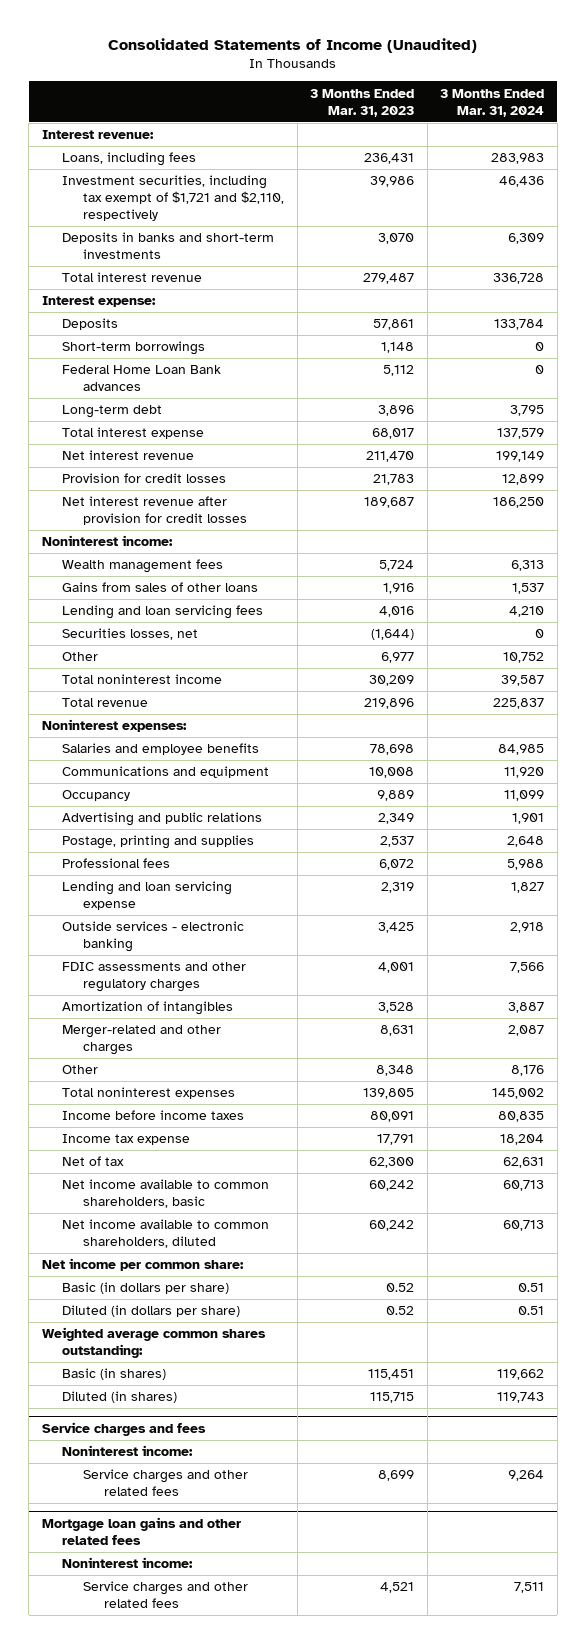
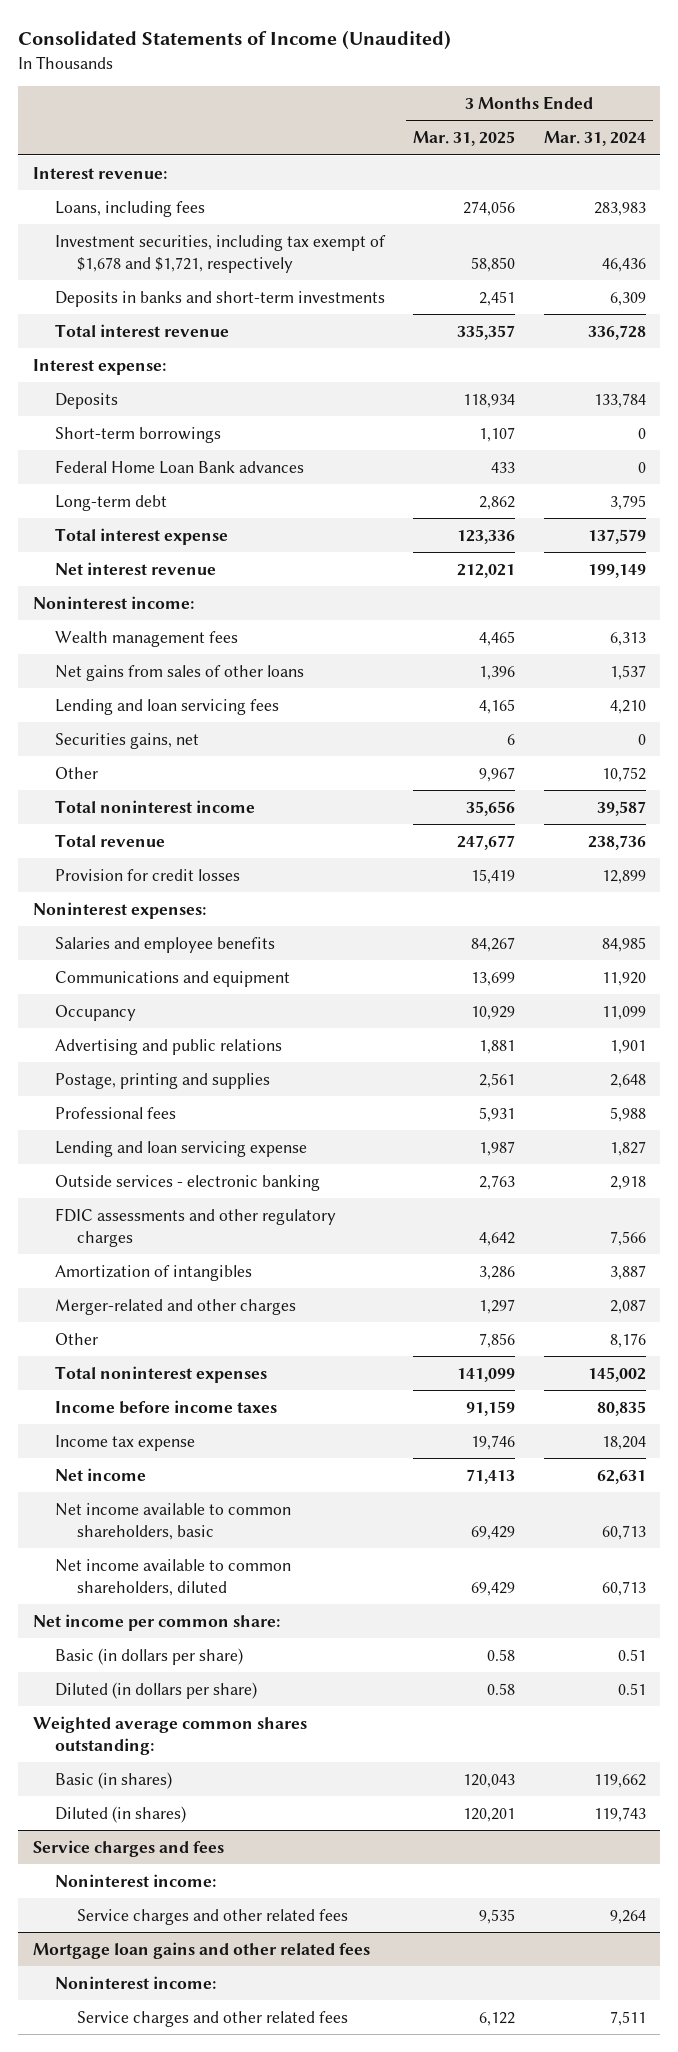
[310,88,415,117] 3 Months Ended Mar. 31, 2023 -> none
none -> [413,131,516,147] Mar. 31, 2025
[62,175,285,222] Investment securities, including tax exempt of $1,721 and $2,110, respectively -> [54,234,386,273] Investment securities, including tax exempt of $1,678 and $1,721, respectively
[62,496,248,526] Net interest revenue after provision for credit losses -> none
[62,582,259,593] Gains from sales of other loans -> [54,664,304,681] Net gains from sales of other loans
[62,628,199,641] Securities losses, net -> [54,732,199,749] Securities gains, net
[493,698,545,710] 225,837 -> [587,834,646,850] 238,736
[62,473,227,484] Provision for credit losses -> [54,868,240,881] Provision for credit losses
[62,1156,125,1167] Net of tax -> [54,1467,146,1481] Net income

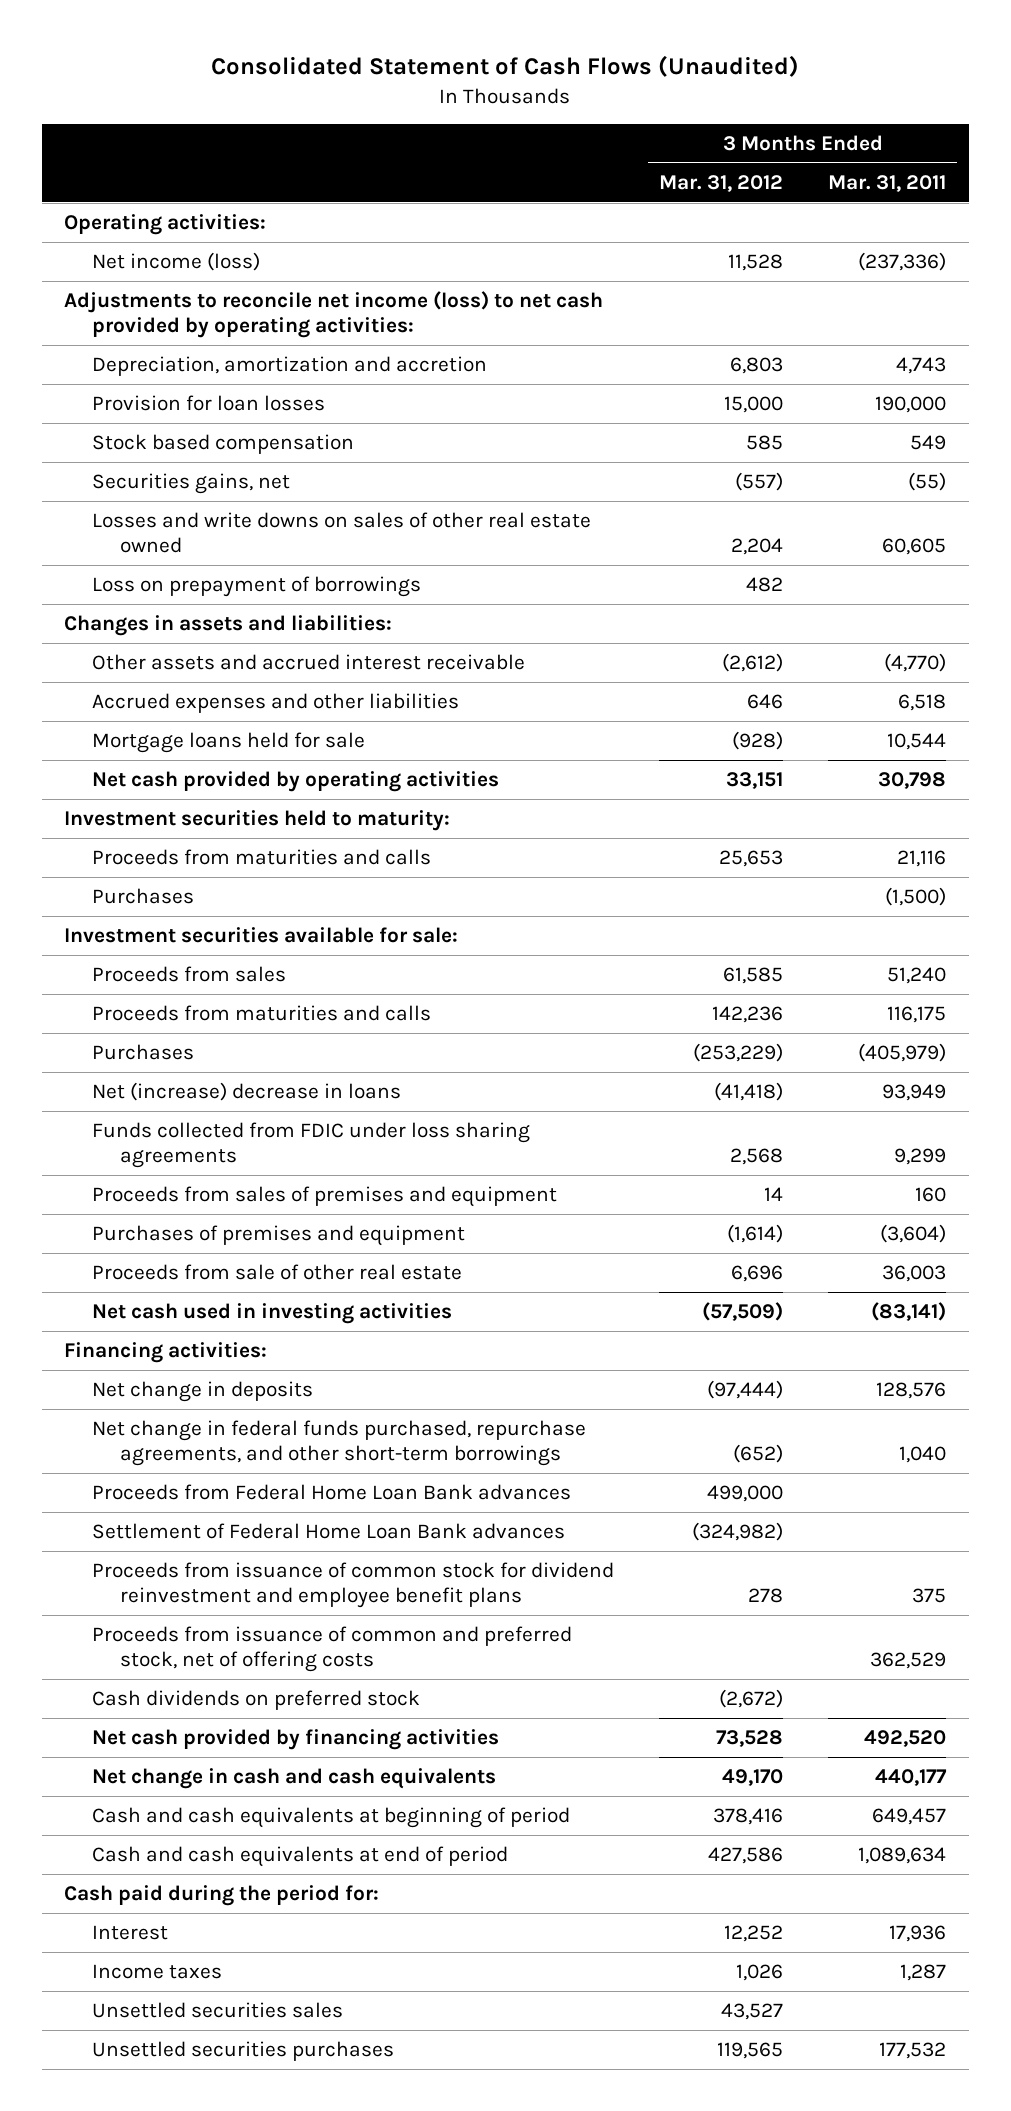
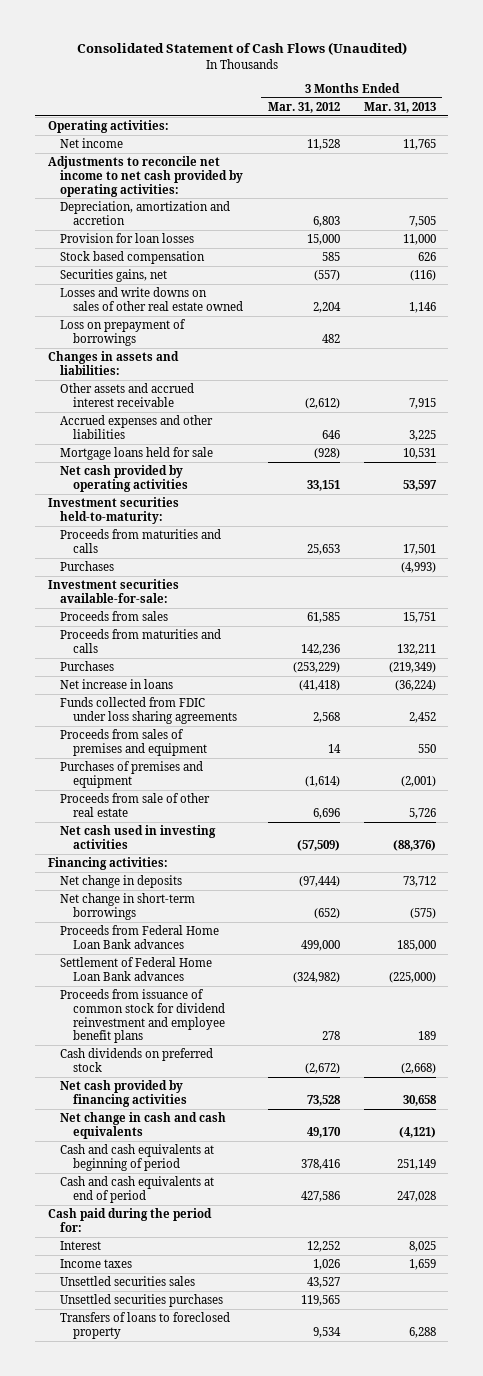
[828,174,947,192] Mar. 31, 2011 -> none
none -> [363,101,436,113] Mar. 31, 2013
[91,252,260,272] Net income (loss) -> [60,138,124,149] Net income
[64,291,604,338] Adjustments to reconcile net income (loss) to net cash provided by operating activities: -> [47,156,244,197] Adjustments to reconcile net income to net cash provided by operating activities:
[64,810,451,832] Investment securities held to maturity: -> [47,497,179,524] Investment securities held-to-maturity:
[64,927,459,944] Investment securities available for sale: -> [47,579,179,603] Investment securities available-for-sale:
[91,1082,401,1102] Net (increase) decrease in loans -> [60,679,174,690] Net increase in loans
[91,1420,586,1466] Net change in federal funds purchased, repurchase agreements, and other short-term borrowings -> [60,893,196,920] Net change in short-term borrowings
[91,1626,572,1672] Proceeds from issuance of common and preferred stock, net of offering costs -> none
none -> [60,1312,231,1339] Transfers of loans to foreclosed property

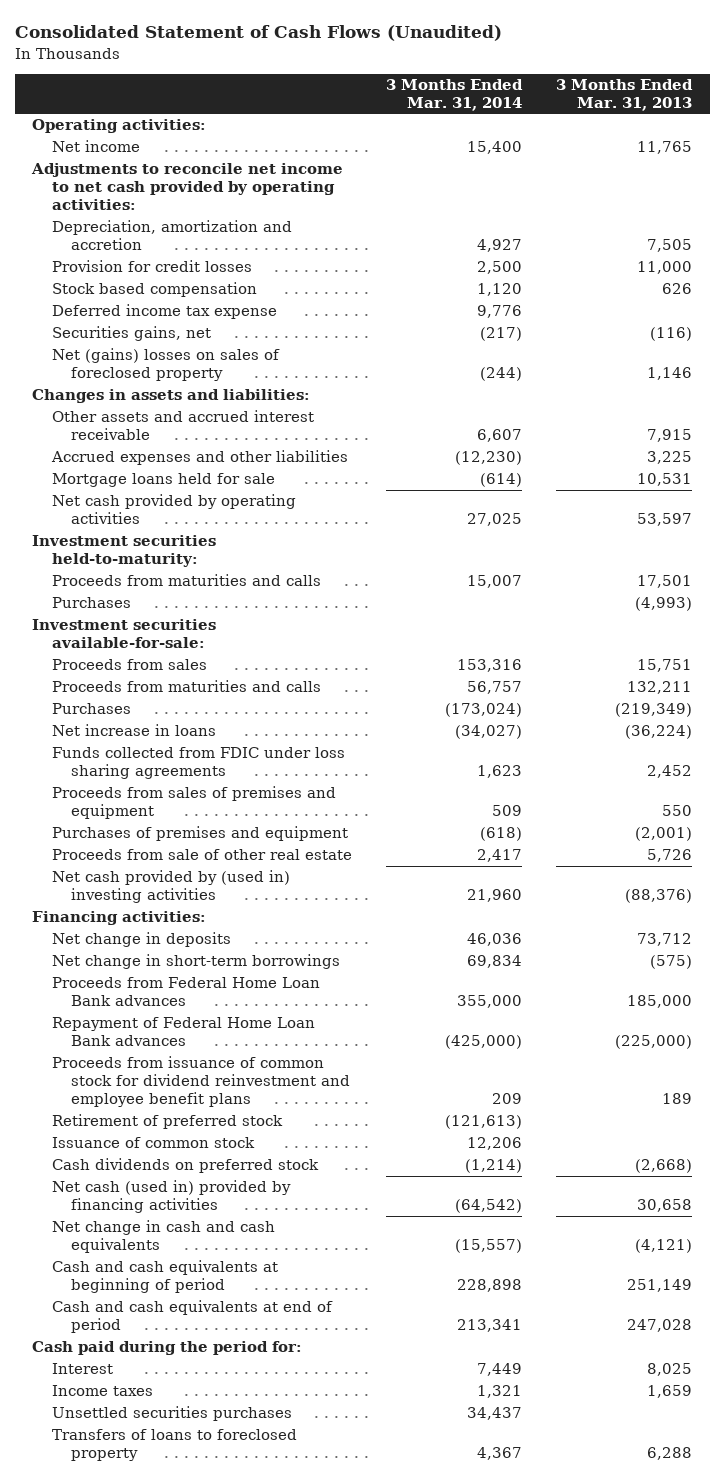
[267,101,340,113] Mar. 31, 2012 -> none
none -> [386,79,524,112] 3 Months Ended Mar. 31, 2014
[60,233,195,244] Provision for loan losses -> [51,260,252,273] Provision for credit losses
none -> [51,304,277,320] Deferred income tax expense
[60,319,187,346] Loss on prepayment of borrowings -> none
[60,287,243,311] Losses and write downs on sales of other real estate owned -> [51,348,280,382] Net (gains) losses on sales of foreclosed property
[60,825,217,849] Net cash used in investing activities -> [51,870,290,904] Net cash provided by (used in) investing activities
[60,957,213,981] Settlement of Federal Home Loan Bank advances -> [51,1017,315,1047] Repayment of Federal Home Loan Bank advances
none -> [51,1114,283,1130] Retirement of preferred stock
none -> [51,1137,255,1149] Issuance of common stock
[60,1080,187,1107] Net cash provided by financing activities -> [51,1180,291,1214] Net cash (used in) provided by financing activities
[60,1276,196,1287] Unsettled securities sales -> none

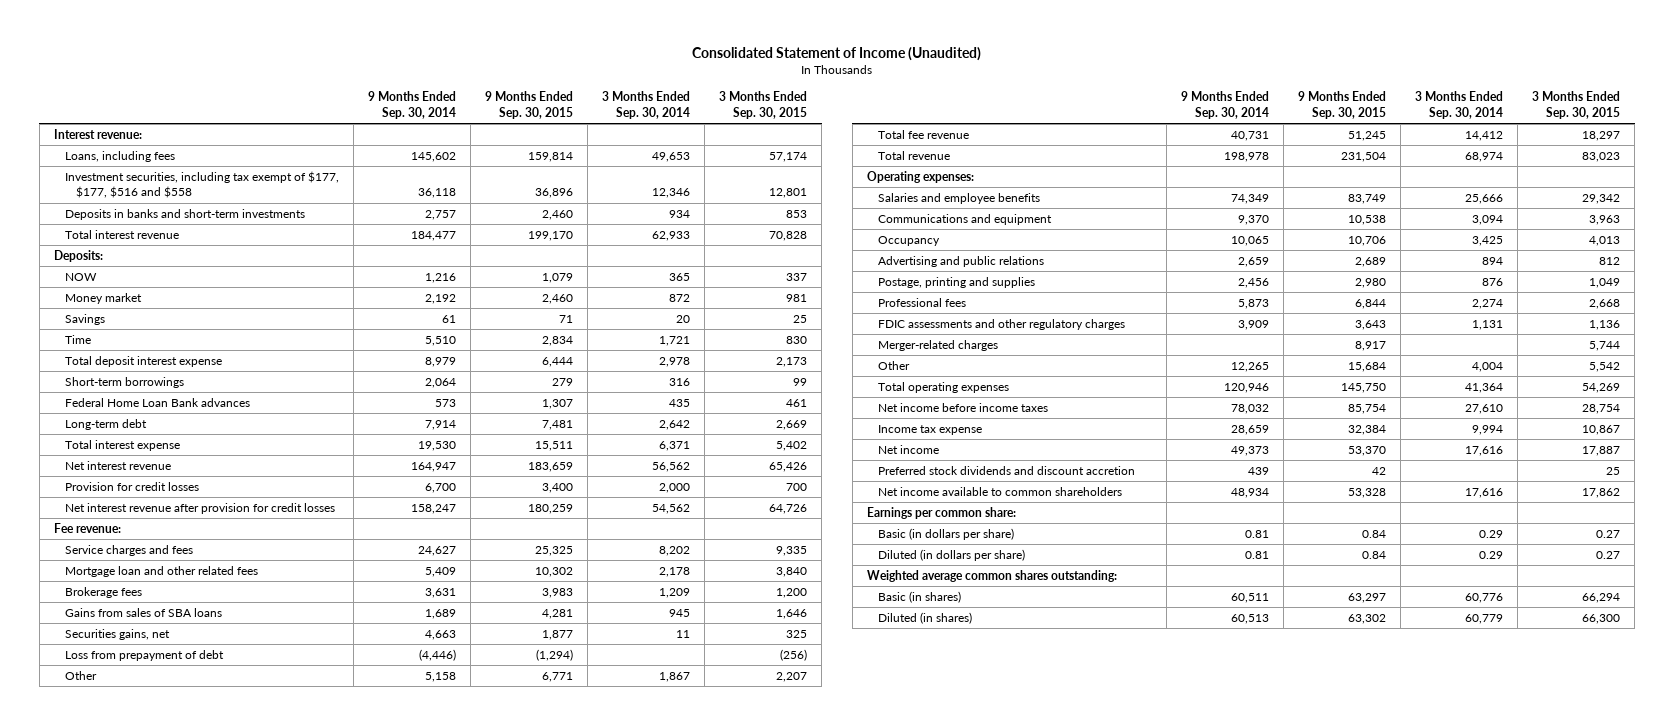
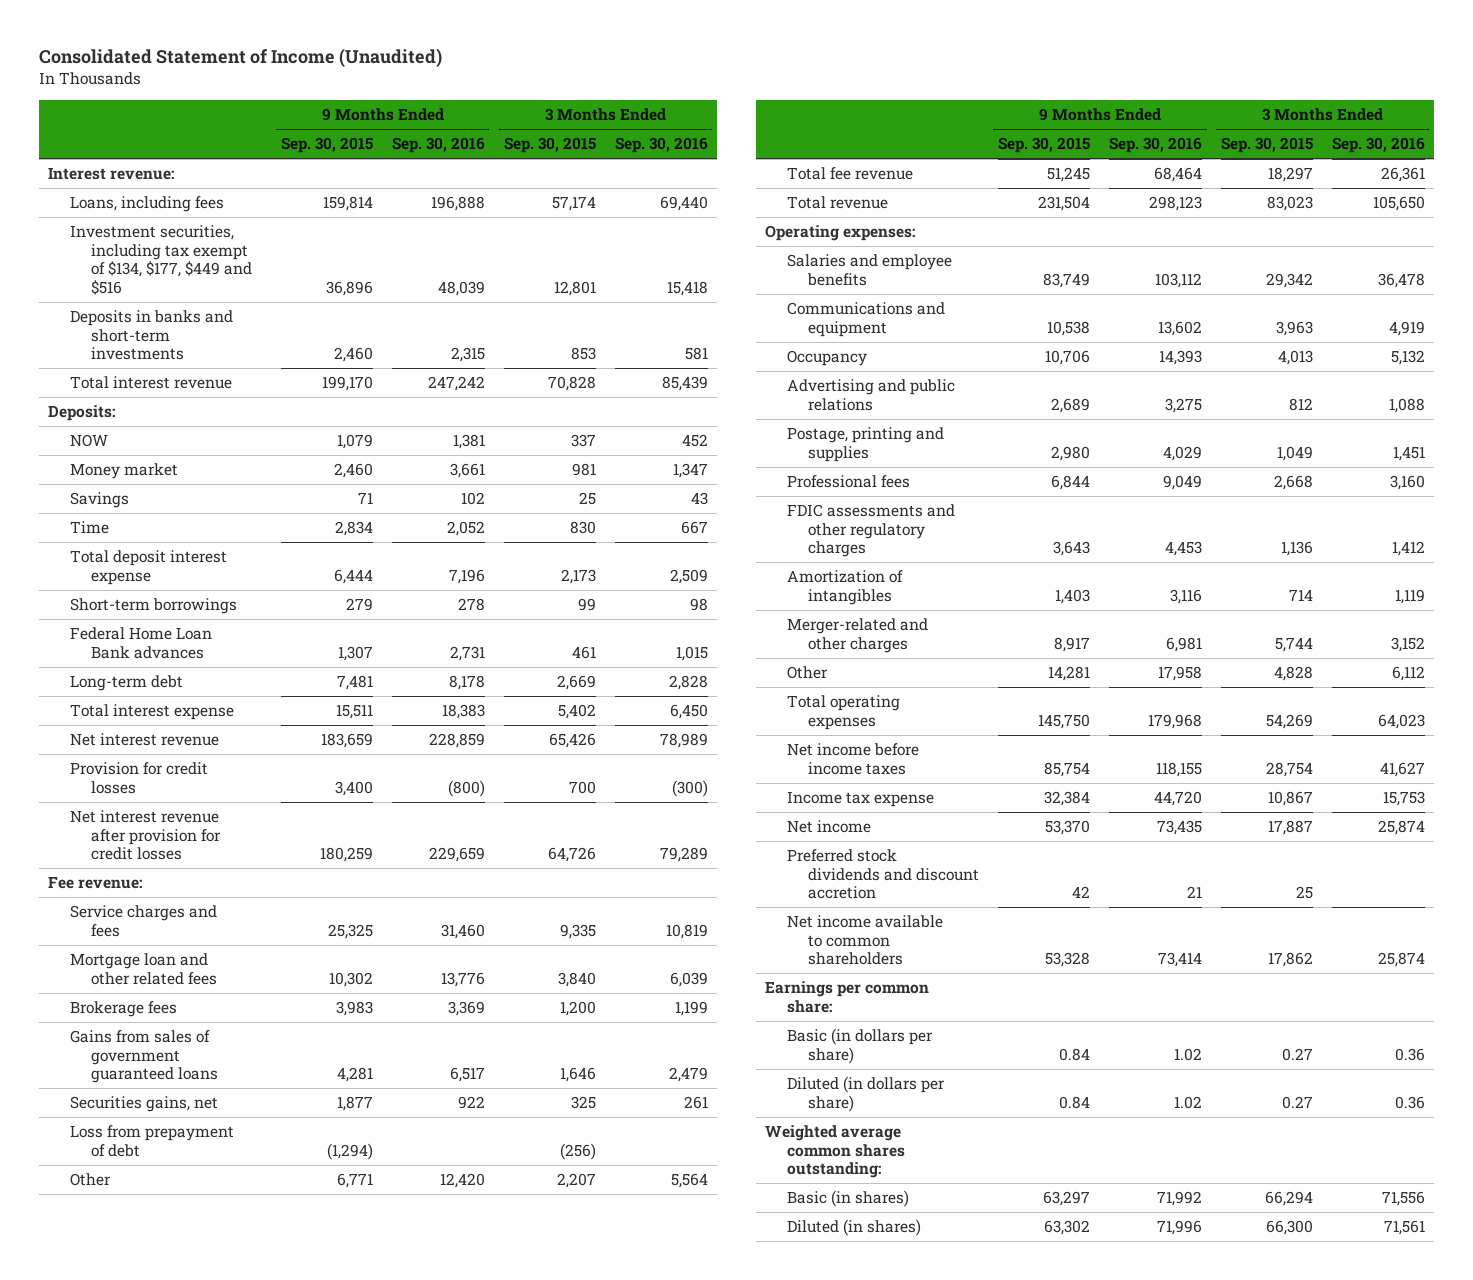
[367,91,456,119] 9 Months Ended Sep. 30, 2014 -> none
[602,91,691,119] 3 Months Ended Sep. 30, 2014 -> none
none -> [391,137,485,154] Sep. 30, 2016
none -> [614,137,708,154] Sep. 30, 2016
[64,171,339,199] Investment securities, including tax exempt of $177, $177, $516 and $558 -> [69,225,252,295] Investment securities, including tax exempt of $134, $177, $449 and $516
[64,608,222,618] Gains from sales of SBA loans -> [69,1030,218,1084] Gains from sales of government guaranteed loans
none -> [786,570,903,605] Amortization of intangibles
[877,340,998,352] Merger-related charges -> [786,618,928,653] Merger-related and other charges
[1347,362,1386,373] 15,684 -> [1047,666,1090,682] 14,281
[1589,362,1621,373] 5,542 -> [1273,666,1313,682] 4,828

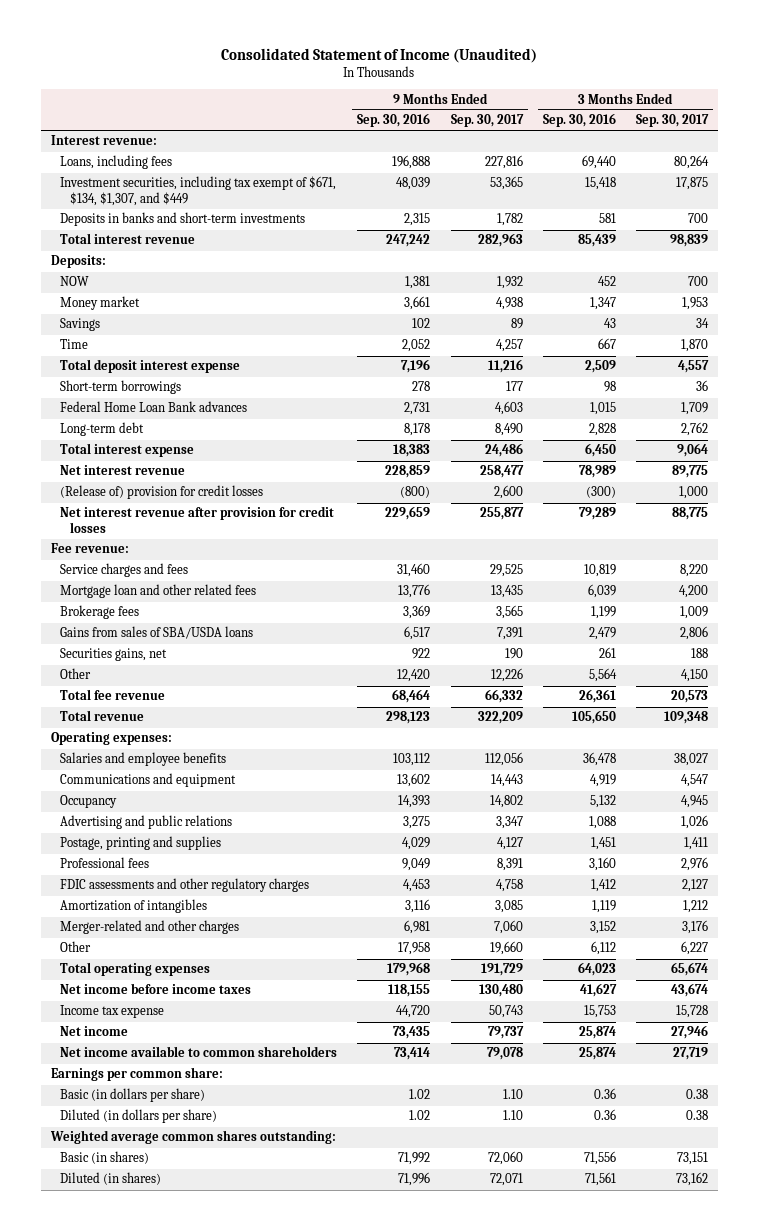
[280,137,373,154] Sep. 30, 2015 -> none
[503,137,596,154] Sep. 30, 2015 -> none
none -> [450,114,524,128] Sep. 30, 2017
none -> [635,114,709,128] Sep. 30, 2017
[69,225,252,295] Investment securities, including tax exempt of $134, $177, $449 and $516 -> [60,176,337,206] Investment securities, including tax exempt of $671, $134, $1,307, and $449
[69,762,208,794] Provision for credit losses -> [60,485,264,500] (Release of) provision for credit losses
[69,1030,218,1084] Gains from sales of government guaranteed loans -> [60,626,254,640] Gains from sales of SBA/USDA loans
[69,1125,234,1157] Loss from prepayment of debt -> none
[786,849,979,900] Preferred stock dividends and discount accretion -> none

